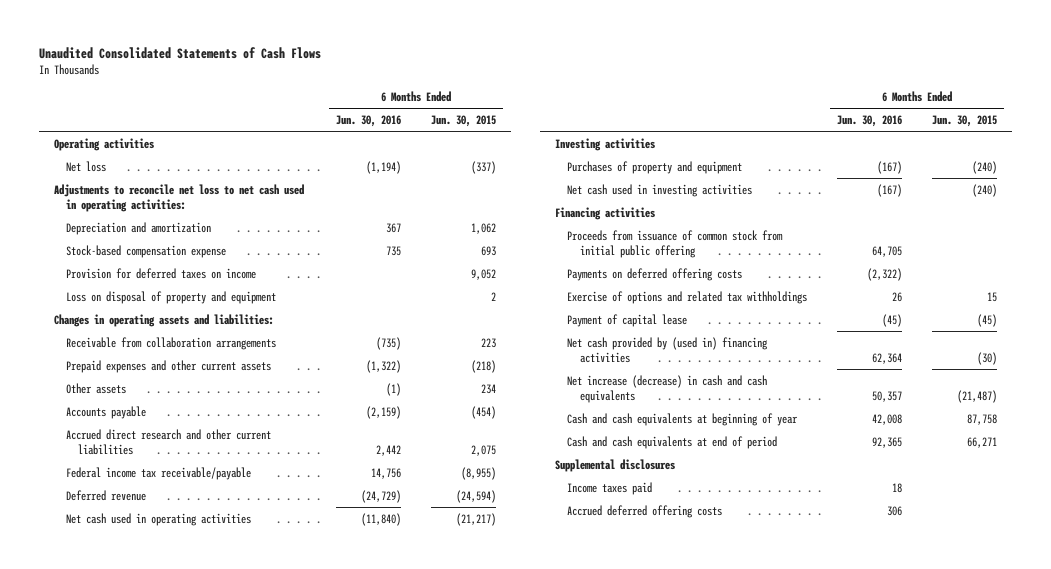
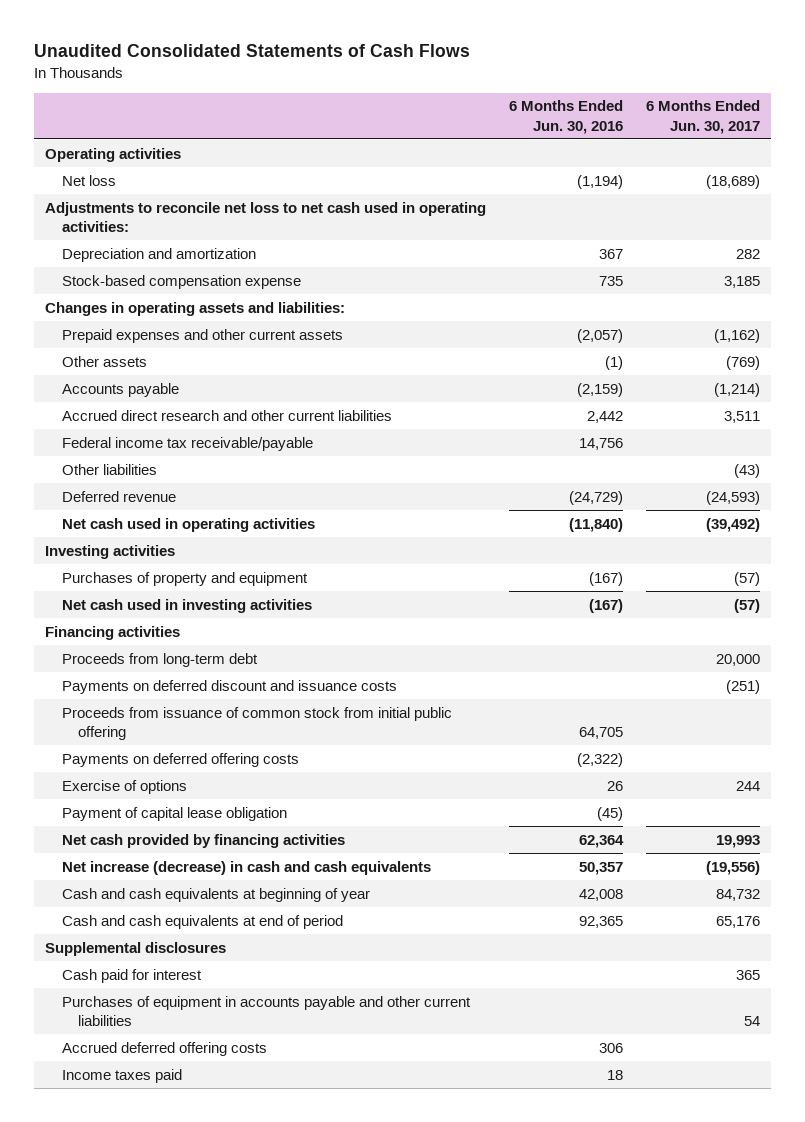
[430,114,496,127] Jun. 30, 2015 -> none
none -> [645,100,760,134] 6 Months Ended Jun. 30, 2017
[66,267,257,279] Provision for deferred taxes on income -> none
[66,290,277,304] Loss on disposal of property and equipment -> none
[66,336,277,350] Receivable from collaboration arrangements -> none
[366,359,402,373] (1,322) -> [576,328,623,343] (2,057)
none -> [61,463,157,475] Other liabilities
none -> [61,652,258,667] Proceeds from long-term debt
none -> [61,679,397,694] Payments on deferred discount and issuance costs
[567,290,808,304] Exercise of options and related tax withholdings -> [61,779,187,794] Exercise of options
[567,313,688,327] Payment of capital lease -> [61,806,287,821] Payment of capital lease obligation
[567,336,769,363] Net cash provided by (used in) financing activities -> [61,833,345,848] Net cash provided by financing activities
none -> [61,968,202,983] Cash paid for interest
none -> [61,995,471,1026] Purchases of equipment in accounts payable and other current liabilities
[567,481,653,495] Income taxes paid -> [61,1068,182,1083] Income taxes paid

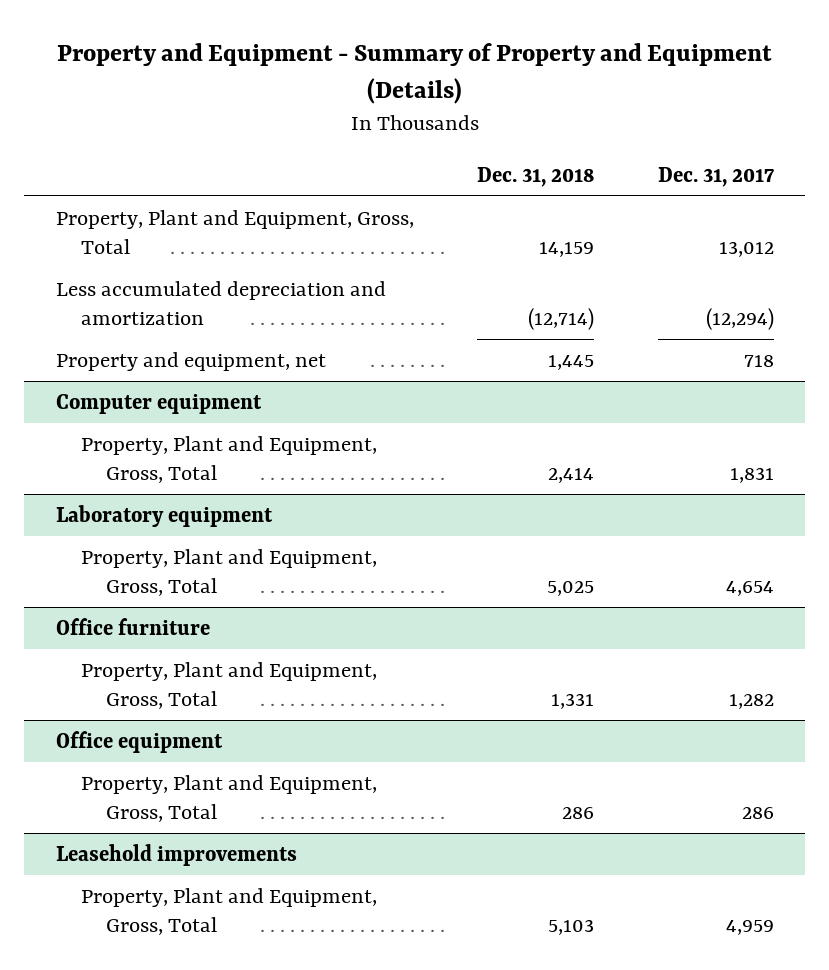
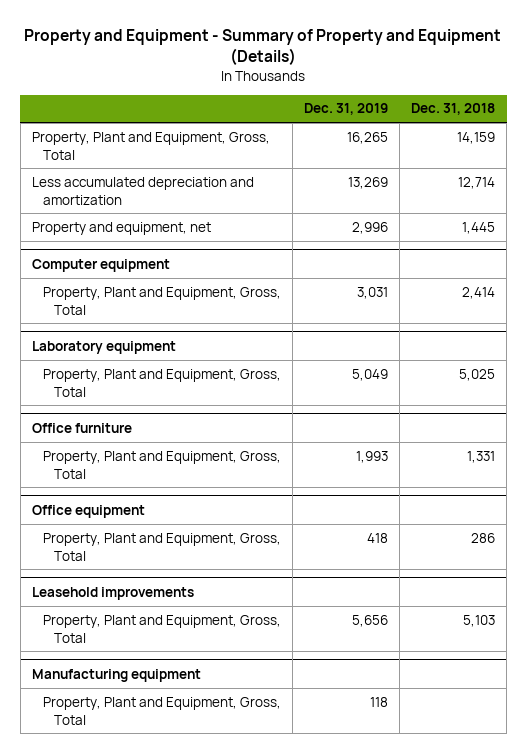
[657,166,774,187] Dec. 31, 2017 -> none
none -> [304,103,389,116] Dec. 31, 2019
[528,307,595,330] (12,714) -> [458,176,496,189] 12,714
none -> [31,668,201,682] Manufacturing equipment
none -> [42,696,281,725] Property, Plant and Equipment, Gross, Total

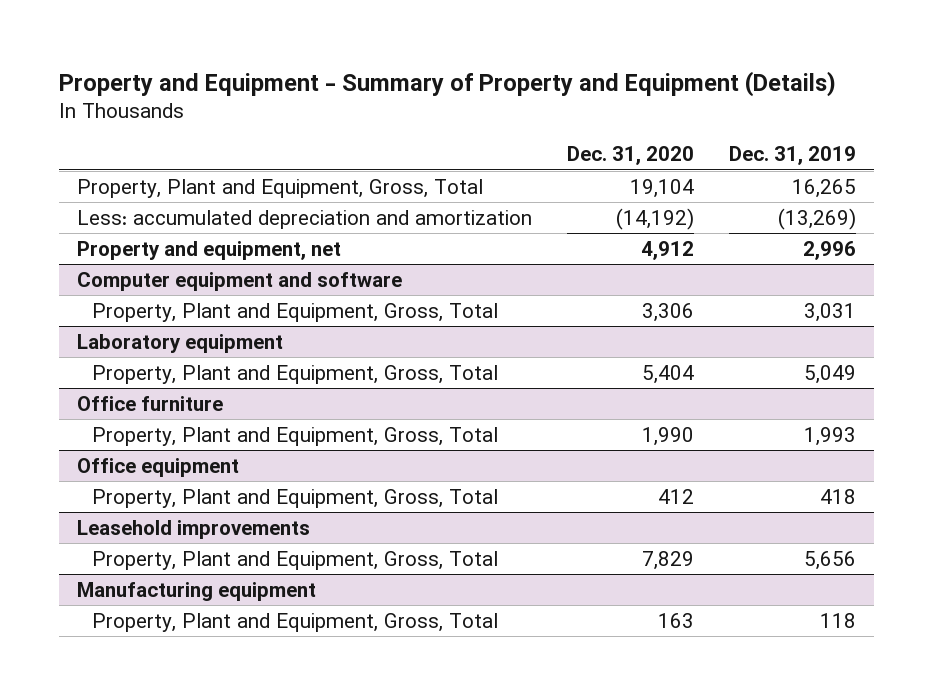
[411,103,496,116] Dec. 31, 2018 -> none
none -> [566,146,694,166] Dec. 31, 2020
[31,176,254,205] Less accumulated depreciation and amortization -> [76,209,532,229] Less: accumulated depreciation and amortization
[348,176,389,189] 13,269 -> [777,207,856,230] (13,269)
[31,258,170,272] Computer equipment -> [76,271,402,291] Computer equipment and software

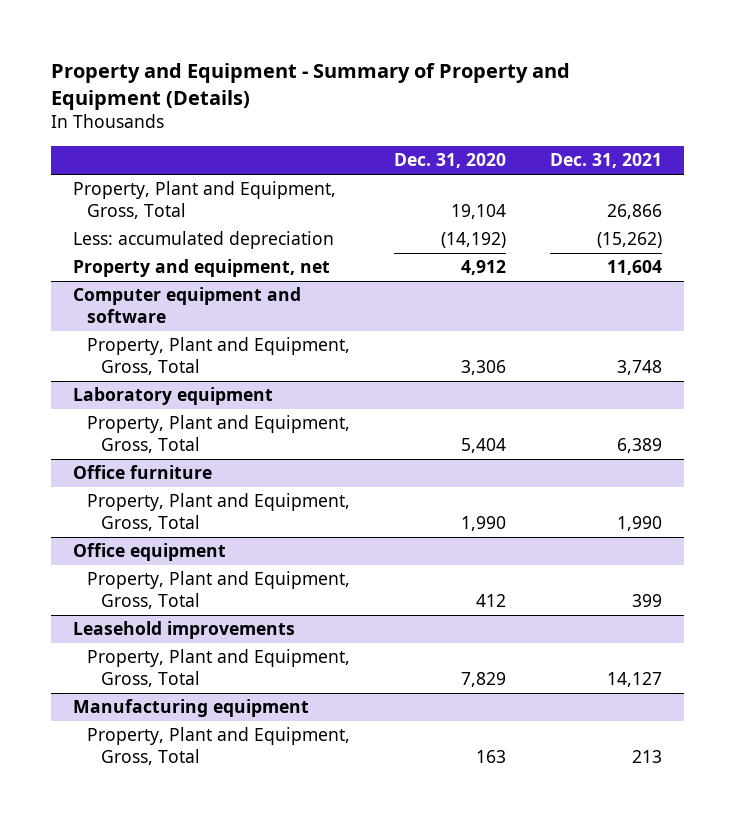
[728,146,856,166] Dec. 31, 2019 -> none
none -> [550,153,663,169] Dec. 31, 2021
[76,209,532,229] Less: accumulated depreciation and amortization -> [73,231,335,250] Less: accumulated depreciation

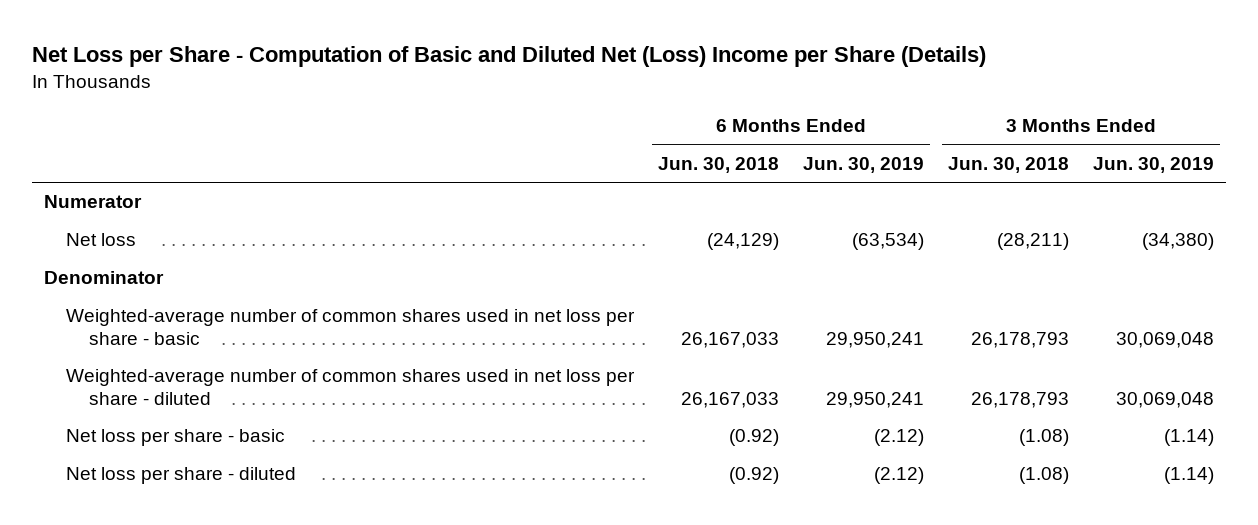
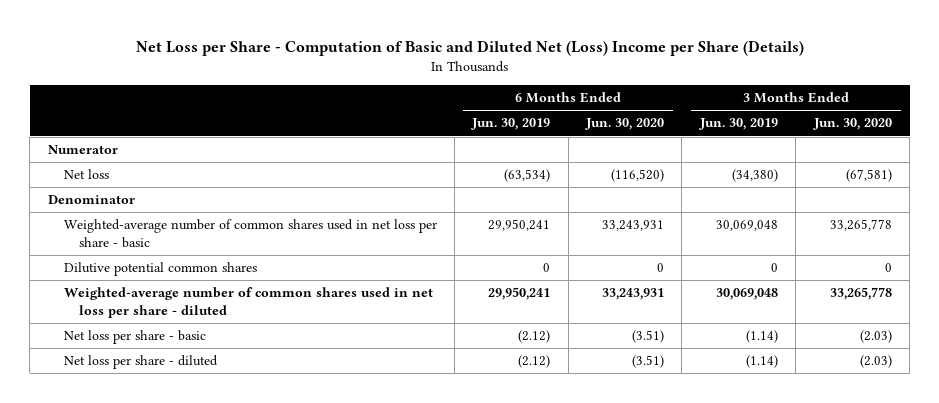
[658,156,780,173] Jun. 30, 2018 -> none
[948,156,1070,173] Jun. 30, 2018 -> none
none -> [585,118,665,131] Jun. 30, 2020
none -> [812,118,892,131] Jun. 30, 2020
none -> [63,262,257,277] Dilutive potential common shares

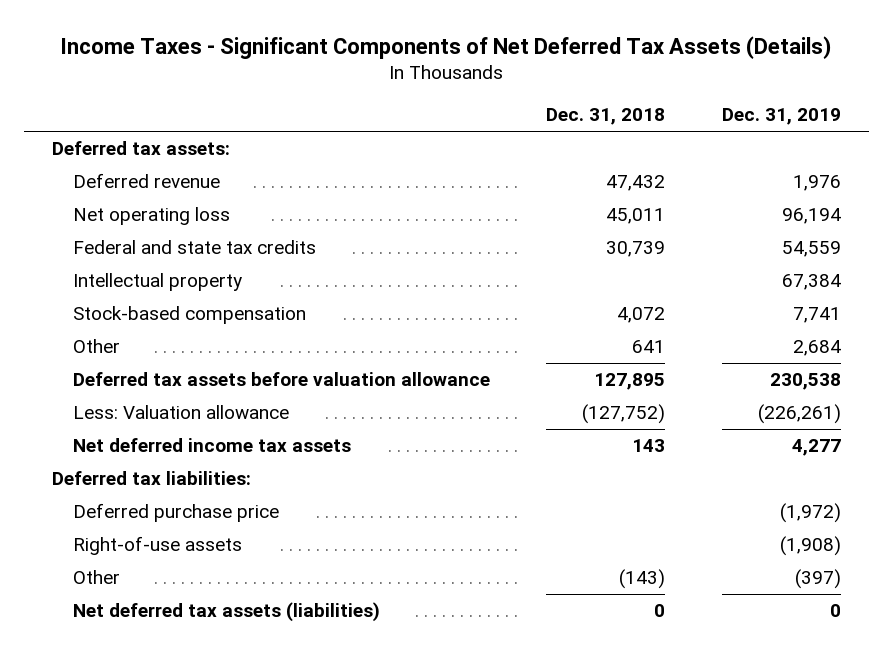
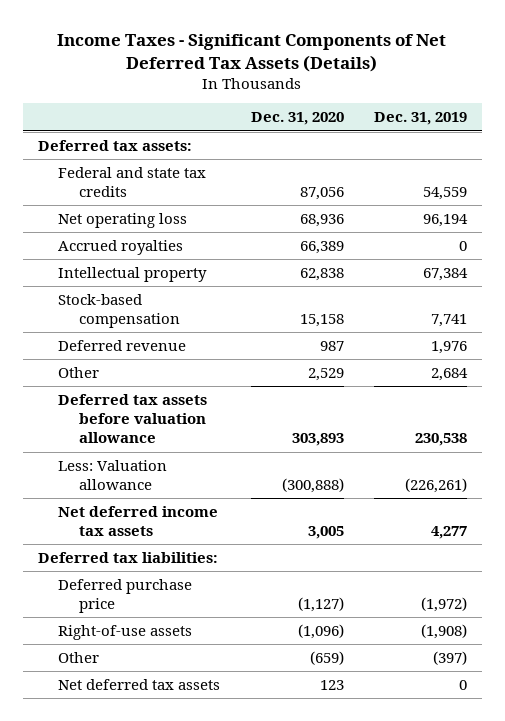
[546,108,666,126] Dec. 31, 2018 -> none
none -> [250,112,344,126] Dec. 31, 2020
[72,207,230,226] Net operating loss -> [58,212,188,228] Net operating loss
none -> [58,239,184,255] Accrued royalties
[72,173,220,189] Deferred revenue -> [58,339,187,351] Deferred revenue
[72,602,380,623] Net deferred tax assets (liabilities) -> [58,678,221,690] Net deferred tax assets

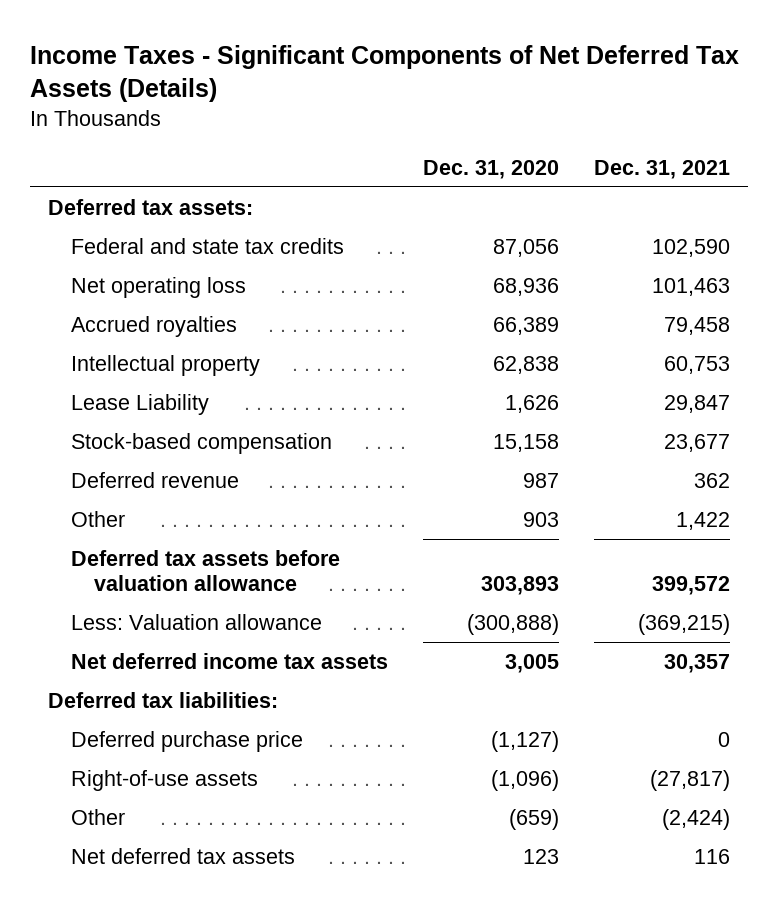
[373,112,467,126] Dec. 31, 2019 -> none
none -> [594,159,731,179] Dec. 31, 2021
none -> [71,393,210,415] Lease Liability
[307,367,344,381] 2,529 -> [523,511,560,527] 903

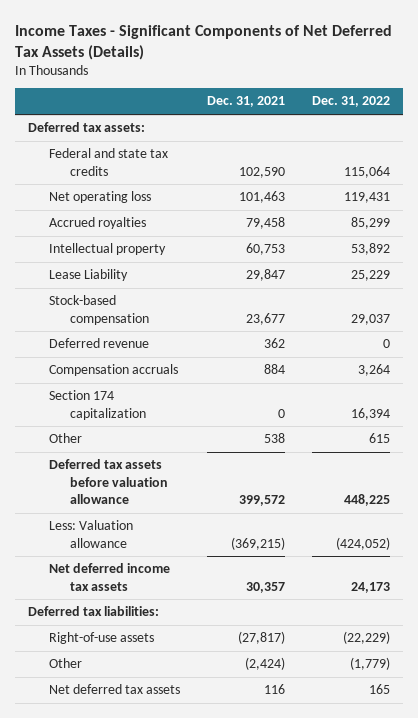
[423,159,560,179] Dec. 31, 2020 -> none
none -> [311,96,390,108] Dec. 31, 2022
none -> [49,364,179,377] Compensation accruals
none -> [49,390,147,420] Section 174 capitalization
[676,511,731,530] 1,422 -> [264,433,286,444] 538
[71,730,304,752] Deferred purchase price -> none

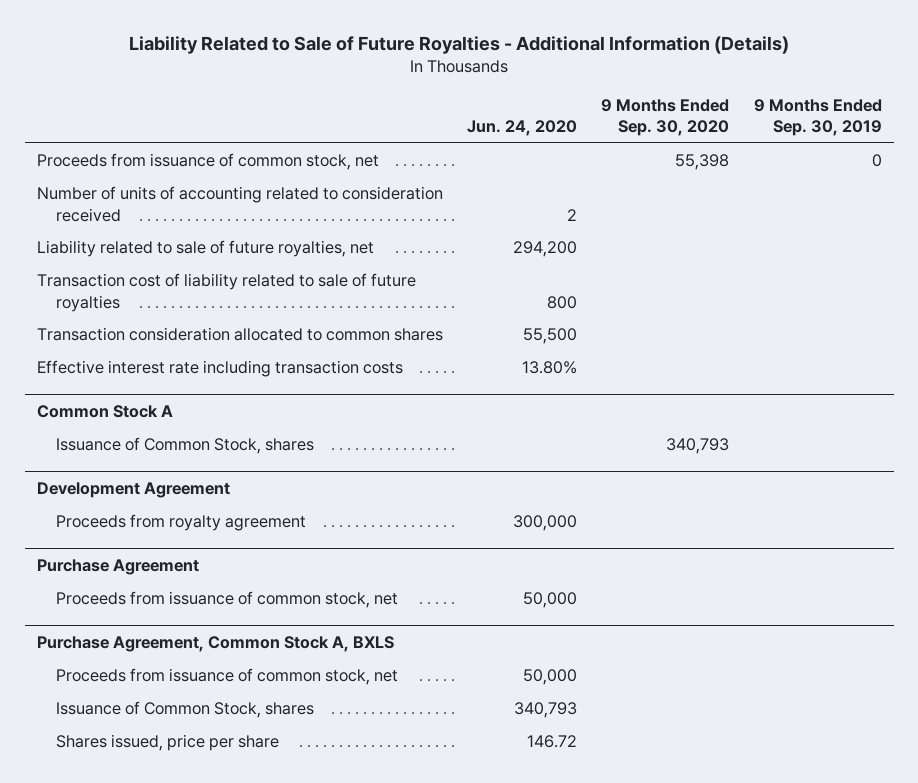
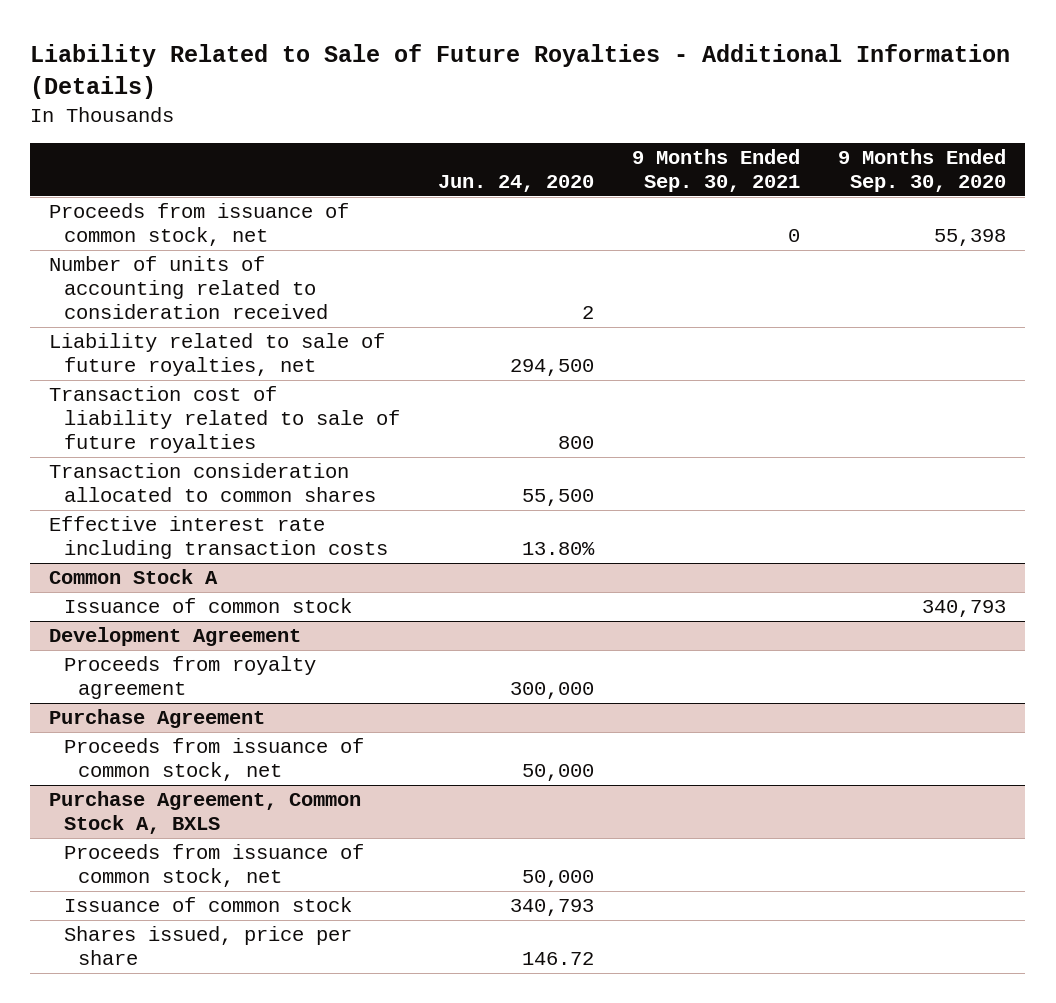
[753,98,882,137] 9 Months Ended Sep. 30, 2019 -> none
none -> [632,149,801,193] 9 Months Ended Sep. 30, 2021
[513,241,578,258] 294,200 -> [510,359,595,377] 294,500
[56,437,315,455] Issuance of Common Stock, shares -> [63,598,352,614] Issuance of common stock
[56,701,315,719] Issuance of Common Stock, shares -> [63,897,352,913] Issuance of common stock

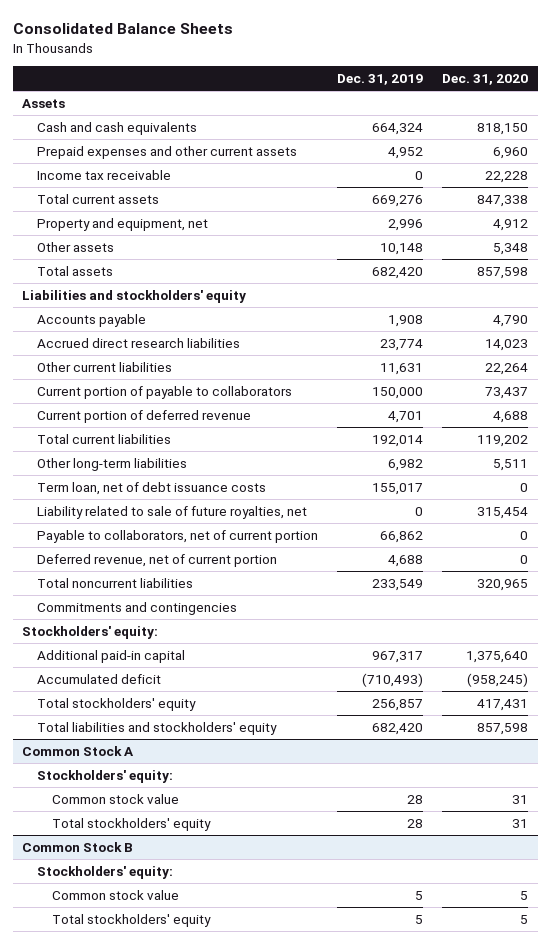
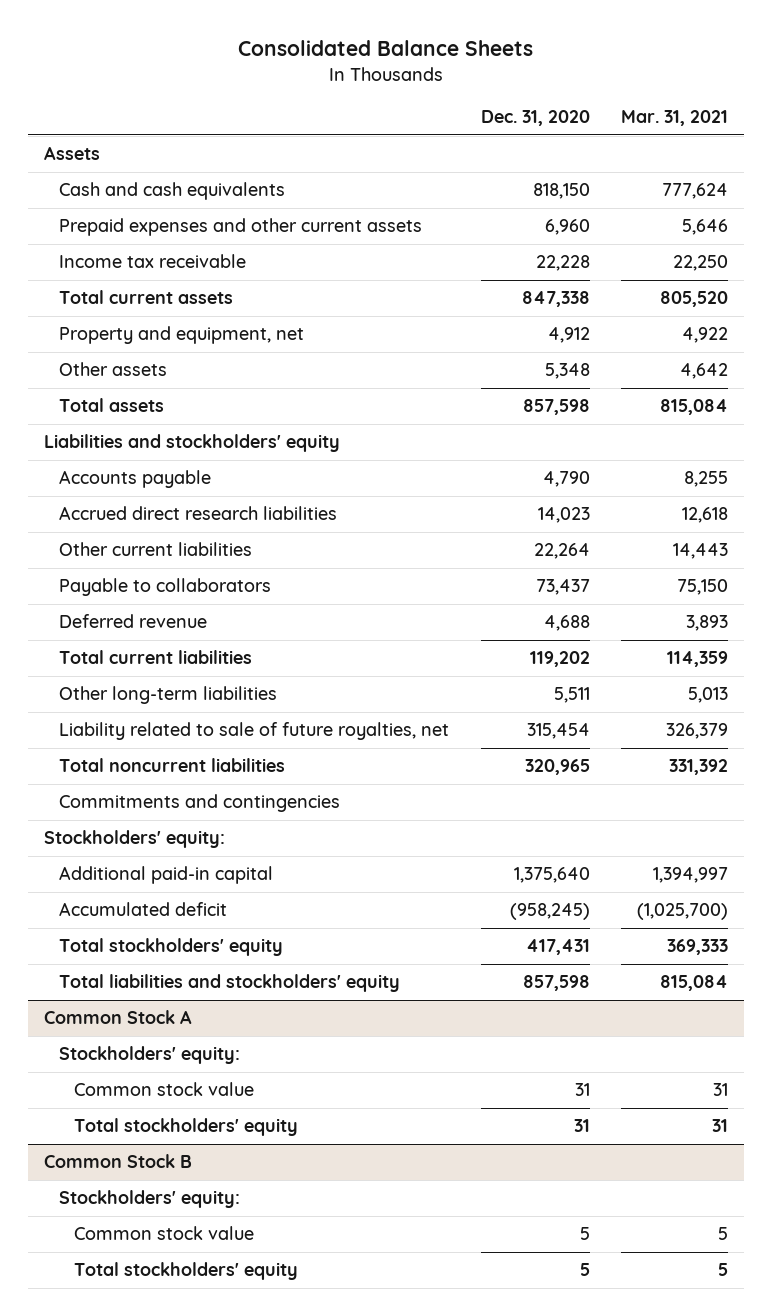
[337,74,424,86] Dec. 31, 2019 -> none
none -> [621,110,729,127] Mar. 31, 2021
[37,385,293,399] Current portion of payable to collaborators -> [58,578,271,597] Payable to collaborators
[37,409,252,423] Current portion of deferred revenue -> [58,614,207,629] Deferred revenue
[37,481,267,495] Term loan, net of debt issuance costs -> none
[37,529,319,543] Payable to collaborators, net of current portion -> none
[37,553,278,567] Deferred revenue, net of current portion -> none

